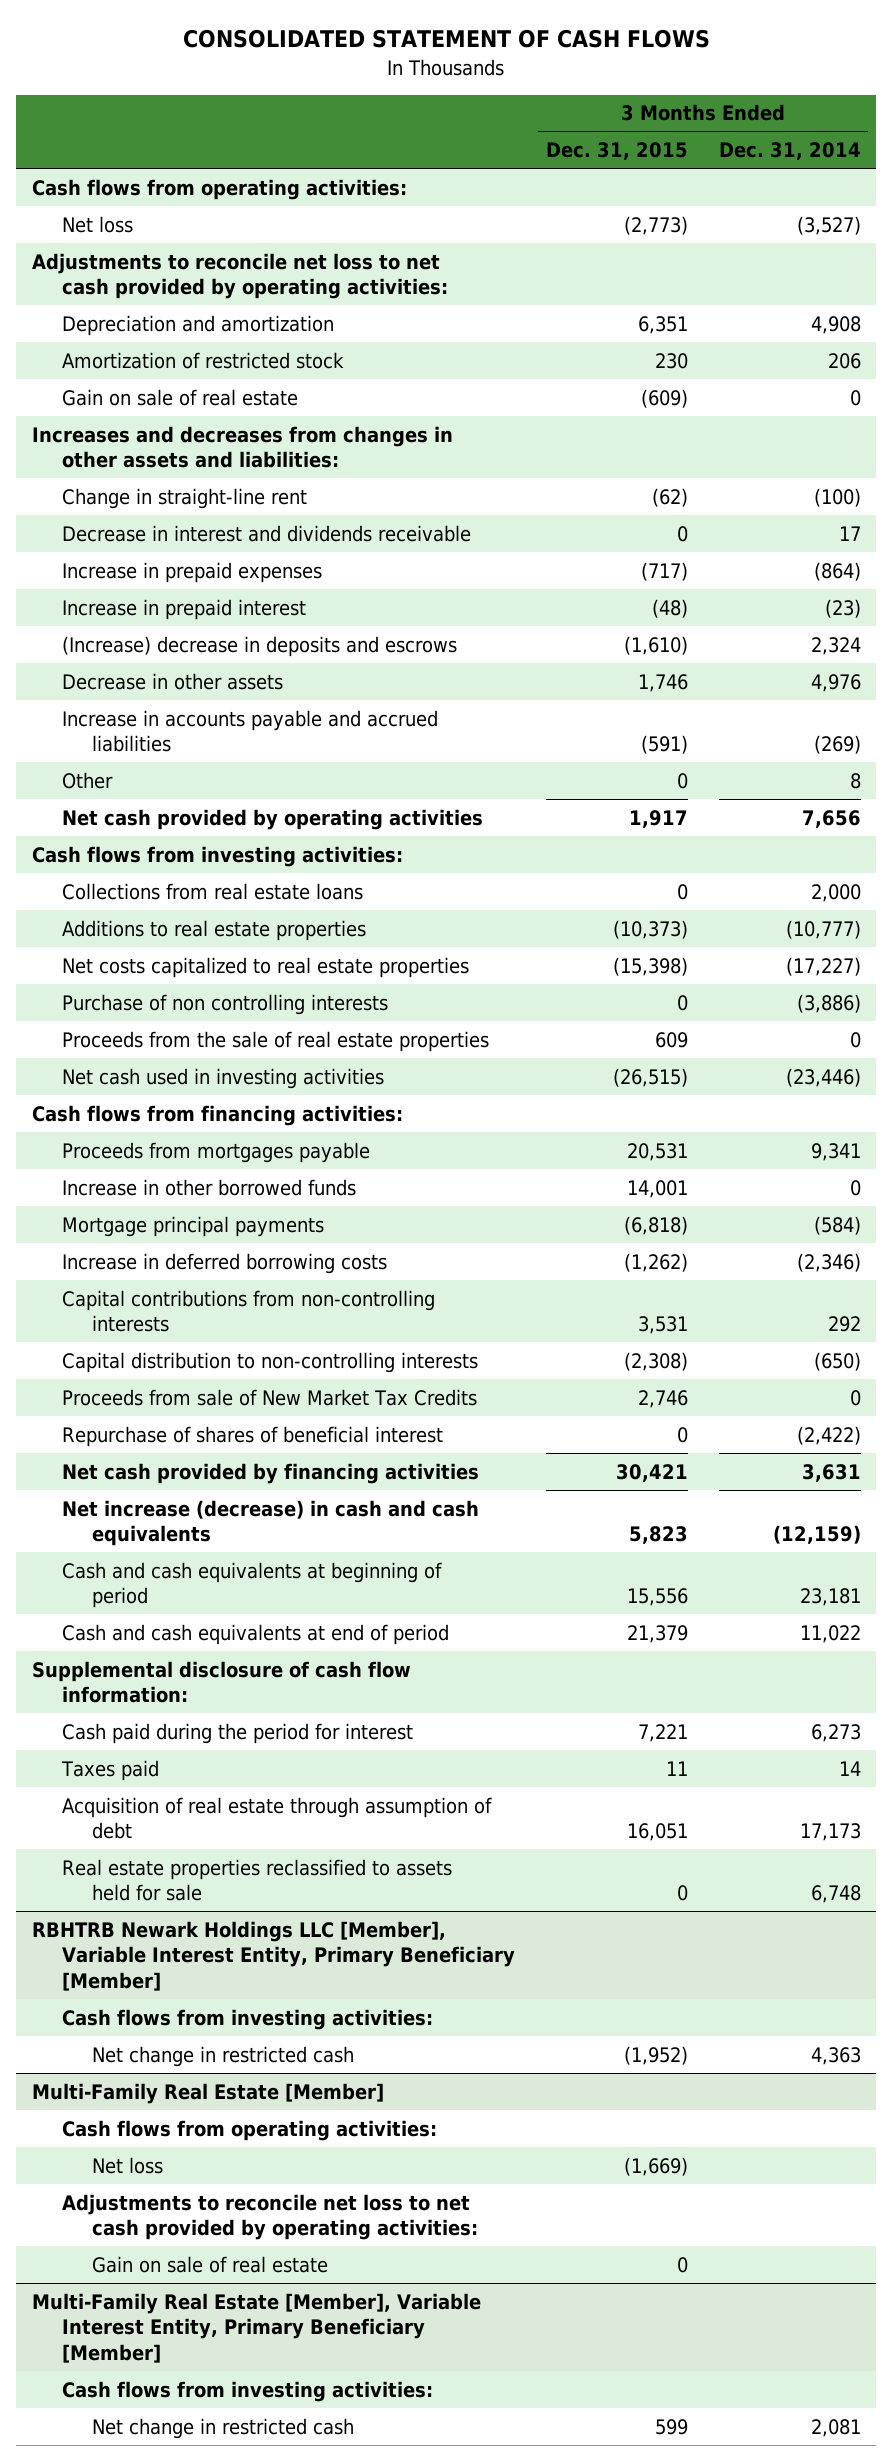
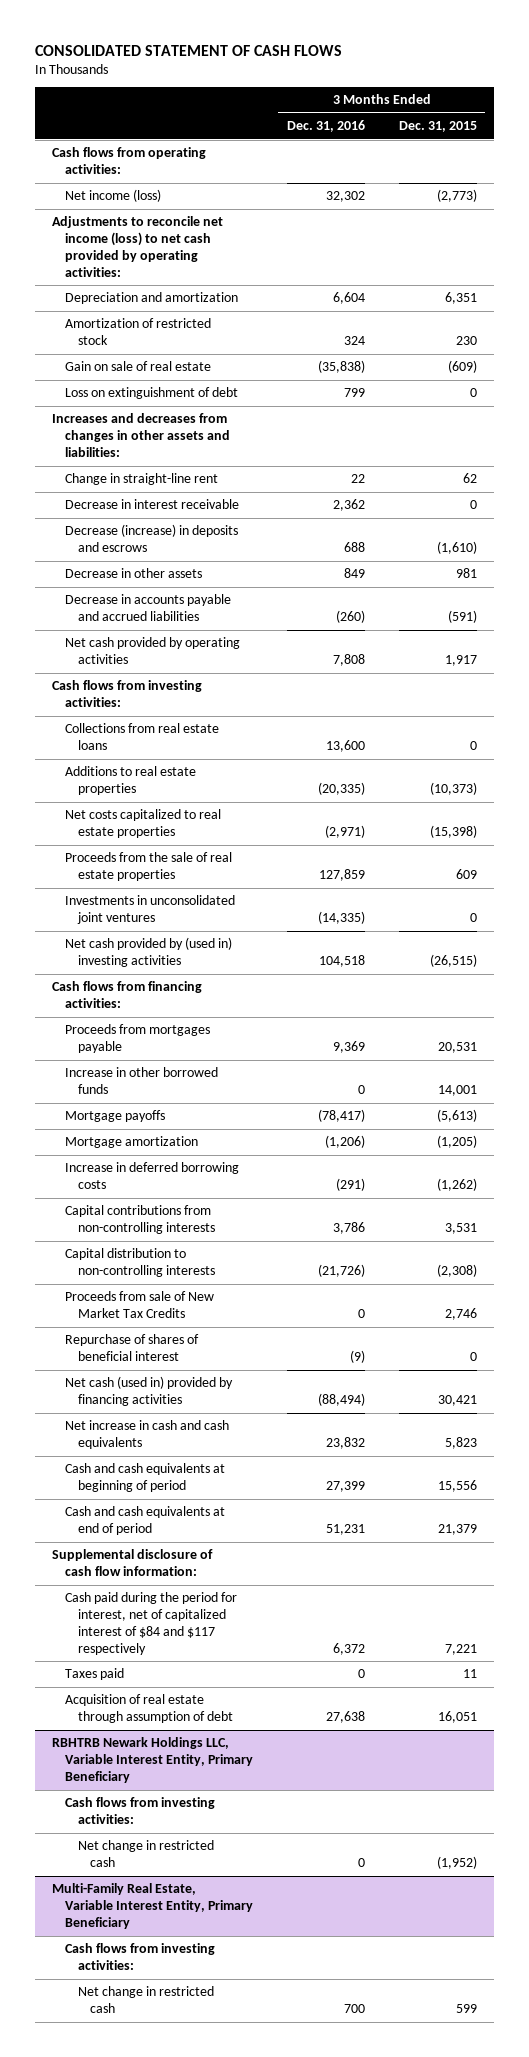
[718,142,861,161] Dec. 31, 2014 -> none
none -> [286,119,365,132] Dec. 31, 2016
[61,215,133,233] Net loss -> [64,189,161,203] Net income (loss)
[31,252,448,300] Adjustments to reconcile net loss to net cash provided by operating activities: -> [52,216,224,277] Adjustments to reconcile net income (loss) to net cash provided by operating activities:
none -> [64,387,238,400] Loss on extinguishment of debt
[61,561,322,583] Increase in prepaid expenses -> none
[61,598,306,620] Increase in prepaid interest -> none
[61,771,113,789] Other -> none
[651,487,688,507] (62) -> [462,473,477,484] 62
[61,524,471,542] Decrease in interest and dividends receivable -> [64,499,239,510] Decrease in interest receivable
[61,635,457,657] (Increase) decrease in deposits and escrows -> [64,524,238,553] Decrease (increase) in deposits and escrows
[637,673,688,692] 1,746 -> [455,568,477,579] 981
[61,709,438,753] Increase in accounts payable and accrued liabilities -> [64,594,231,622] Decrease in accounts payable and accrued liabilities
[61,993,388,1015] Purchase of non controlling interests -> none
none -> [64,895,235,925] Investments in unconsolidated joint ventures
[61,1067,384,1089] Net cash used in investing activities -> [64,937,232,968] Net cash provided by (used in) investing activities
[61,1215,324,1237] Mortgage principal payments -> [64,1110,165,1123] Mortgage payoffs
[623,1215,688,1235] (6,818) -> [436,1109,477,1123] (5,613)
none -> [64,1136,198,1149] Mortgage amortization
[61,1462,479,1484] Net cash provided by financing activities -> [64,1376,233,1407] Net cash (used in) provided by financing activities
[61,1499,479,1547] Net increase (decrease) in cash and cash equivalents -> [64,1420,229,1450] Net increase in cash and cash equivalents
[61,1722,413,1744] Cash paid during the period for interest -> [64,1592,237,1655] Cash paid during the period for interest, net of capitalized interest of $84 and $117 respectively
[61,1858,452,1902] Real estate properties reclassified to assets held for sale -> none
[31,1920,515,1991] RBHTRB Newark Holdings LLC [Member], Variable Interest Entity, Primary Beneficiary [Member] -> [52,1737,253,1783] RBHTRB Newark Holdings LLC, Variable Interest Entity, Primary Beneficiary
[31,2082,384,2104] Multi-Family Real Estate [Member] -> none
[61,2119,437,2141] Cash flows from operating activities: -> none
[92,2156,164,2174] Net loss -> none
[61,2193,479,2241] Adjustments to reconcile net loss to net cash provided by operating activities: -> none
[92,2255,329,2273] Gain on sale of real estate -> none
[31,2292,481,2363] Multi-Family Real Estate [Member], Variable Interest Entity, Primary Beneficiary [Member] -> [52,1883,253,1929] Multi-Family Real Estate, Variable Interest Entity, Primary Beneficiary

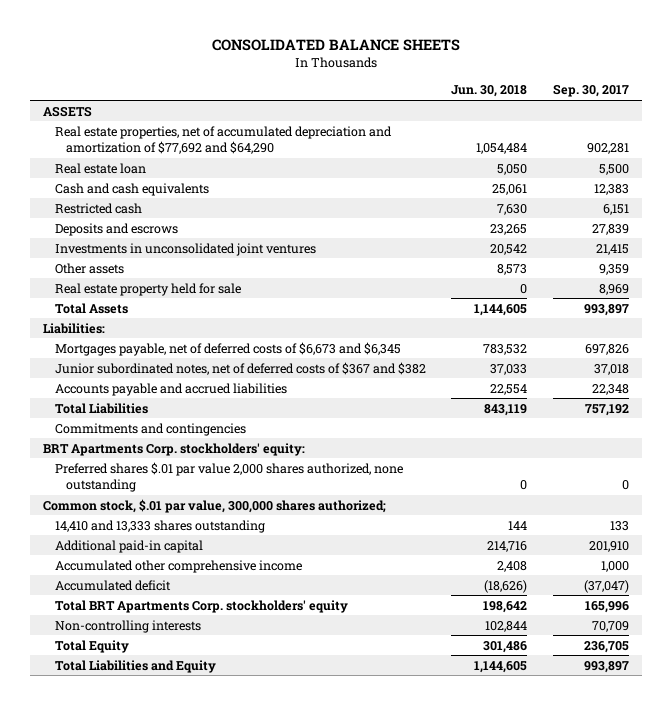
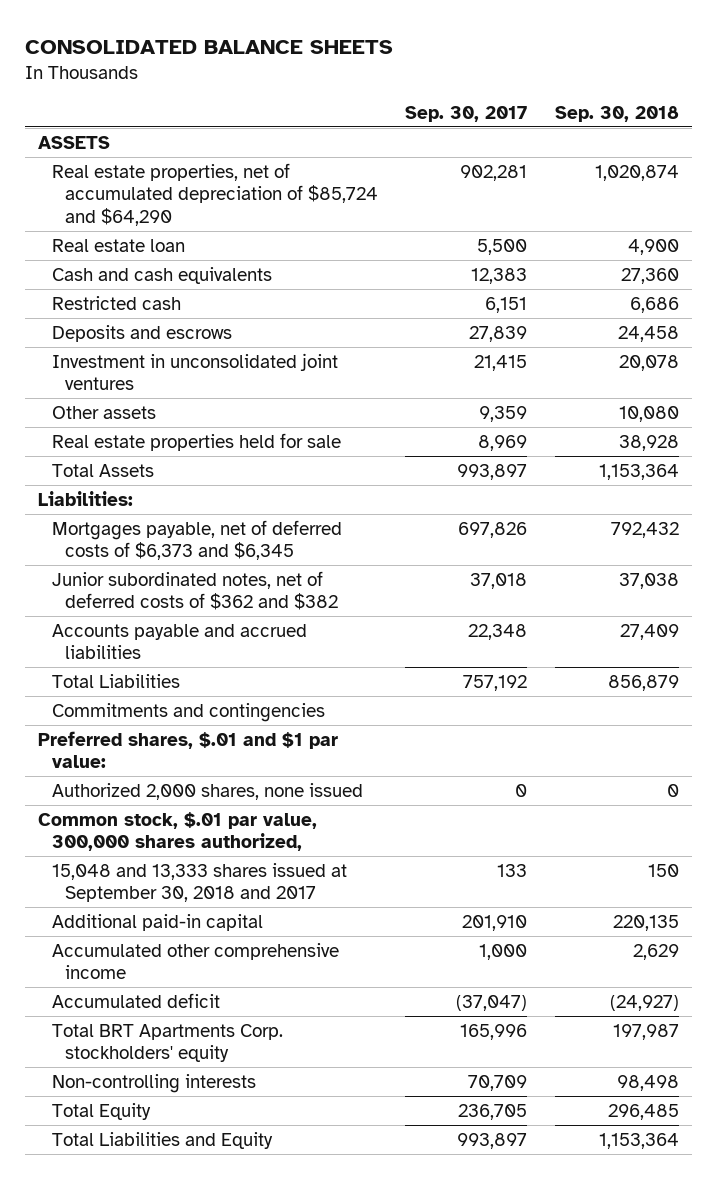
[451,85,528,98] Jun. 30, 2018 -> none
none -> [554,105,679,122] Sep. 30, 2018
[54,125,392,154] Real estate properties, net of accumulated depreciation and amortization of $77,692 and $64,290 -> [51,162,379,226] Real estate properties, net of accumulated depreciation of $85,724 and $64,290
[54,242,316,256] Investments in unconsolidated joint ventures -> [51,352,338,391] Investment in unconsolidated joint ventures
[54,282,241,296] Real estate property held for sale -> [51,432,341,451] Real estate properties held for sale
[54,341,401,356] Mortgages payable, net of deferred costs of $6,673 and $6,345 -> [51,519,342,561] Mortgages payable, net of deferred costs of $6,373 and $6,345
[54,361,426,375] Junior subordinated notes, net of deferred costs of $367 and $382 -> [51,570,339,611] Junior subordinated notes, net of deferred costs of $362 and $382
[43,442,306,456] BRT Apartments Corp. stockholders' equity: -> none
none -> [38,730,339,769] Preferred shares, $.01 and $1 par value:
[54,461,403,492] Preferred shares $.01 par value 2,000 shares authorized, none outstanding -> [51,782,363,800] Authorized 2,000 shares, none issued
[43,498,387,513] Common stock, $.01 par value, 300,000 shares authorized; -> [38,811,318,852] Common stock, $.01 par value, 300,000 shares authorized,
[54,519,265,533] 14,410 and 13,333 shares outstanding -> [51,862,347,903] 15,048 and 13,333 shares issued at September 30, 2018 and 2017

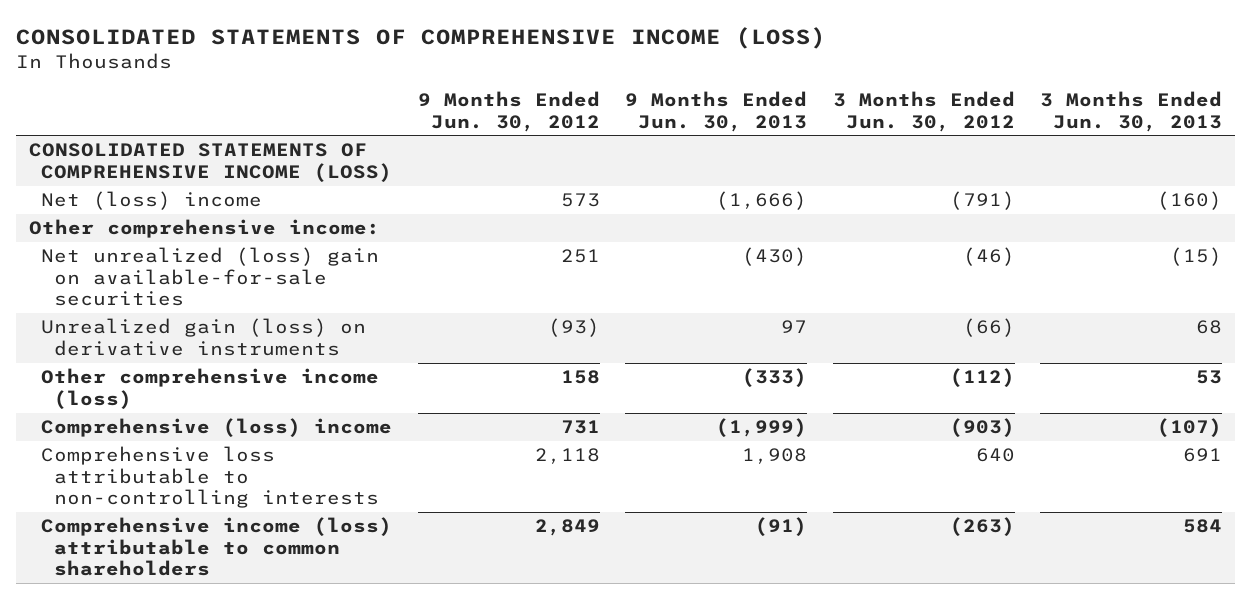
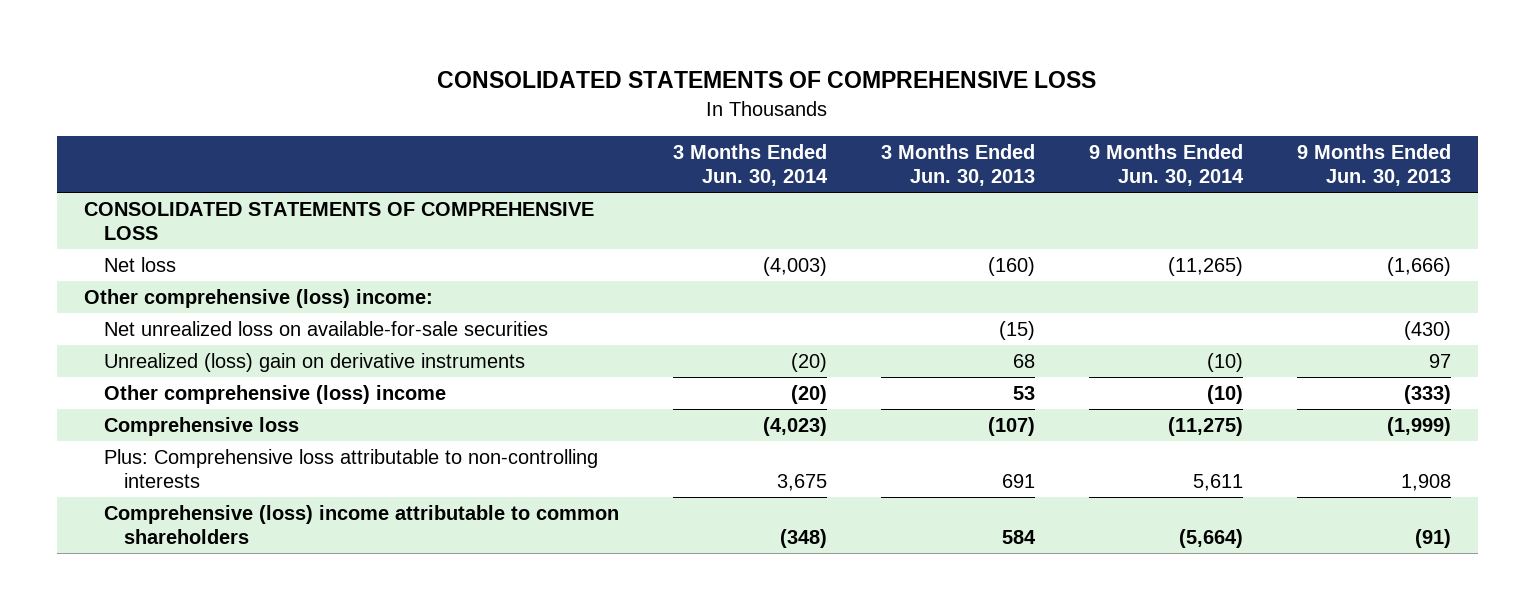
[16,26,827,49] CONSOLIDATED STATEMENTS OF COMPREHENSIVE INCOME (LOSS) -> [437,71,1097,89] CONSOLIDATED STATEMENTS OF COMPREHENSIVE LOSS
[417,91,600,132] 9 Months Ended Jun. 30, 2012 -> none
[832,91,1015,132] 3 Months Ended Jun. 30, 2012 -> none
none -> [673,143,829,187] 3 Months Ended Jun. 30, 2014
none -> [1088,143,1244,187] 9 Months Ended Jun. 30, 2014
[28,143,393,182] CONSOLIDATED STATEMENTS OF COMPREHENSIVE INCOME (LOSS) -> [84,201,595,241] CONSOLIDATED STATEMENTS OF COMPREHENSIVE LOSS
[41,191,263,211] Net (loss) income -> [104,256,177,272] Net loss
[28,219,380,239] Other comprehensive income: -> [84,288,434,308] Other comprehensive (loss) income:
[41,247,380,307] Net unrealized (loss) gain on available-for-sale securities -> [104,320,549,336] Net unrealized loss on available-for-sale securities
[41,318,367,356] Unrealized gain (loss) on derivative instruments -> [104,352,526,372] Unrealized (loss) gain on derivative instruments
[41,368,380,409] Other comprehensive income (loss) -> [104,384,447,404] Other comprehensive (loss) income
[41,418,393,438] Comprehensive (loss) income -> [104,416,300,436] Comprehensive loss
[41,446,380,509] Comprehensive loss attributable to non-controlling interests -> [104,448,599,489] Plus: Comprehensive loss attributable to non-controlling interests
[41,517,393,577] Comprehensive income (loss) attributable to common shareholders -> [104,504,620,545] Comprehensive (loss) income attributable to common shareholders

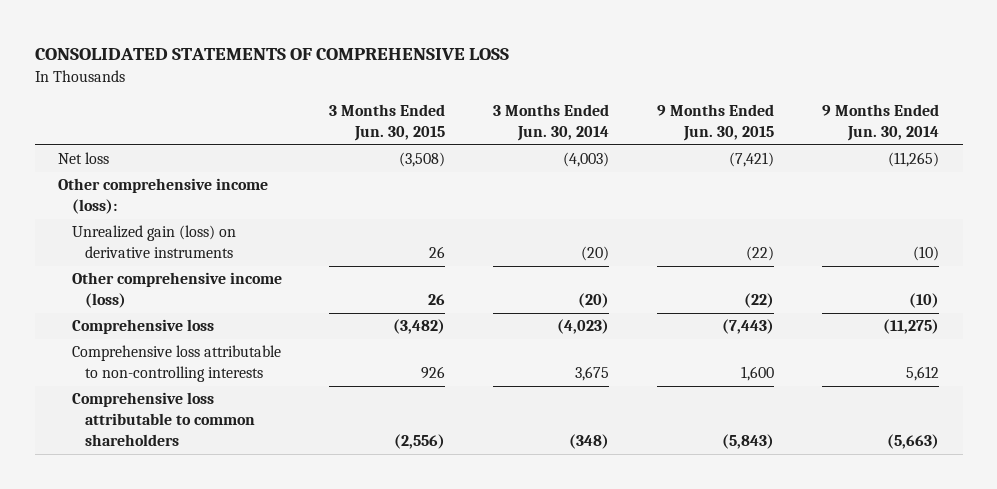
[880,143,1035,187] 3 Months Ended Jun. 30, 2013 -> none
[1296,143,1451,187] 9 Months Ended Jun. 30, 2013 -> none
none -> [329,104,446,142] 3 Months Ended Jun. 30, 2015
none -> [657,104,775,142] 9 Months Ended Jun. 30, 2015
[84,201,595,241] CONSOLIDATED STATEMENTS OF COMPREHENSIVE LOSS -> none
[104,320,549,336] Net unrealized loss on available-for-sale securities -> none
[84,288,434,308] Other comprehensive (loss) income: -> [58,178,269,215] Other comprehensive income (loss):
[104,352,526,372] Unrealized (loss) gain on derivative instruments -> [71,225,236,259] Unrealized gain (loss) on derivative instruments
[104,384,447,404] Other comprehensive (loss) income -> [71,272,282,309] Other comprehensive income (loss)
[104,448,599,489] Plus: Comprehensive loss attributable to non-controlling interests -> [71,345,281,383] Comprehensive loss attributable to non-controlling interests
[1192,474,1243,492] 5,611 -> [905,366,939,382] 5,612
[104,504,620,545] Comprehensive (loss) income attributable to common shareholders -> [71,392,255,447] Comprehensive loss attributable to common shareholders
[1178,529,1243,549] (5,664) -> [886,434,939,450] (5,663)

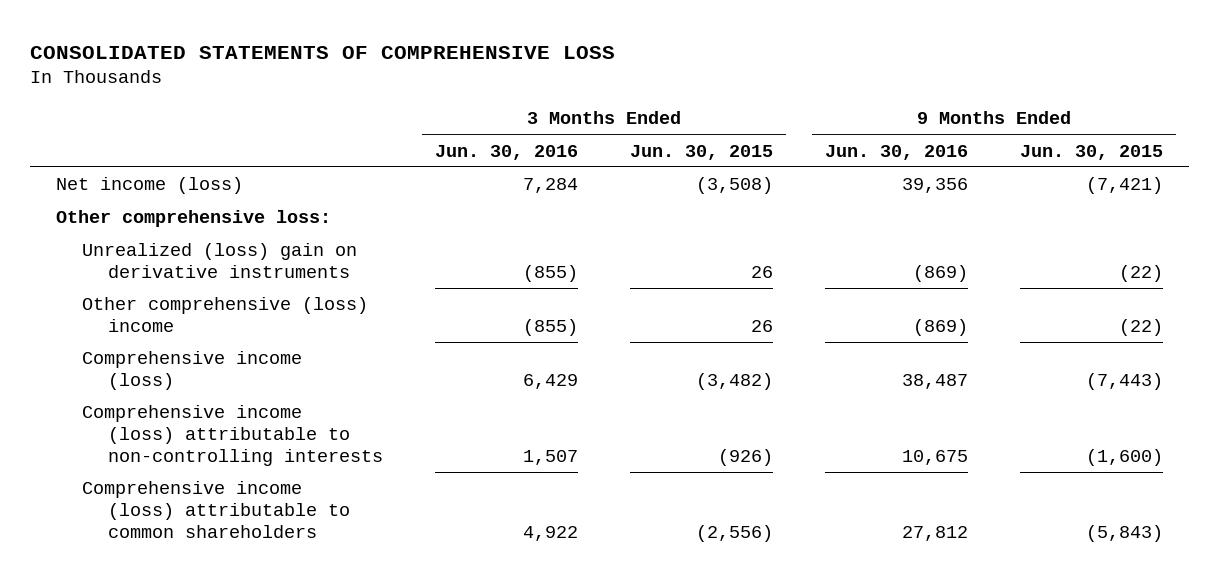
[493,104,610,142] 3 Months Ended Jun. 30, 2014 -> none
[821,104,939,142] 9 Months Ended Jun. 30, 2014 -> none
none -> [434,144,578,160] Jun. 30, 2016
none -> [824,144,968,160] Jun. 30, 2016
[58,152,110,165] Net loss -> [56,177,244,195] Net income (loss)
[58,178,269,215] Other comprehensive income (loss): -> [56,210,332,228] Other comprehensive loss:
[71,225,236,259] Unrealized gain (loss) on derivative instruments -> [81,243,357,279] Unrealized (loss) gain on derivative instruments
[71,272,282,309] Other comprehensive income (loss) -> [81,297,368,333] Other comprehensive (loss) income
[71,319,214,335] Comprehensive loss -> [81,351,302,391] Comprehensive income (loss)
[71,345,281,383] Comprehensive loss attributable to non-controlling interests -> [81,405,383,466] Comprehensive income (loss) attributable to non-controlling interests
[421,366,446,380] 926 -> [717,448,773,466] (926)
[741,366,775,382] 1,600 -> [1085,448,1163,466] (1,600)
[71,392,255,447] Comprehensive loss attributable to common shareholders -> [81,481,350,538] Comprehensive income (loss) attributable to common shareholders

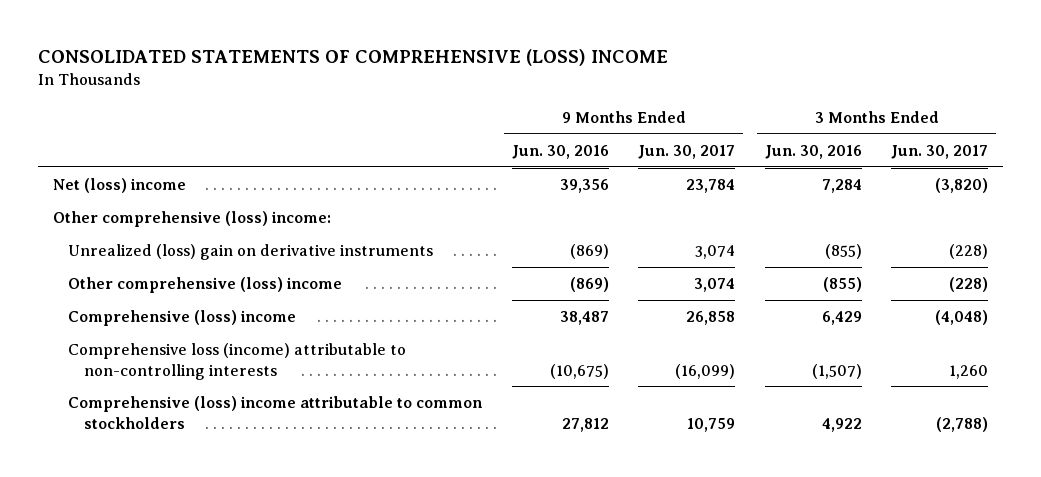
[30,45,616,59] CONSOLIDATED STATEMENTS OF COMPREHENSIVE LOSS -> [37,48,668,66] CONSOLIDATED STATEMENTS OF COMPREHENSIVE (LOSS) INCOME
[629,144,773,160] Jun. 30, 2015 -> none
[1019,144,1163,160] Jun. 30, 2015 -> none
none -> [638,144,736,159] Jun. 30, 2017
none -> [891,144,989,159] Jun. 30, 2017
[56,177,244,195] Net income (loss) -> [52,177,186,193] Net (loss) income
[56,210,332,228] Other comprehensive loss: -> [52,210,331,227] Other comprehensive (loss) income:
[81,351,302,391] Comprehensive income (loss) -> [68,309,297,326] Comprehensive (loss) income
[81,405,383,466] Comprehensive income (loss) attributable to non-controlling interests -> [68,342,407,380] Comprehensive loss (income) attributable to non-controlling interests
[522,449,578,465] 1,507 -> [811,363,862,379] (1,507)
[901,449,968,465] 10,675 -> [549,363,609,379] (10,675)
[81,481,350,538] Comprehensive income (loss) attributable to common shareholders -> [68,395,484,429] Comprehensive (loss) income attributable to common stockholders

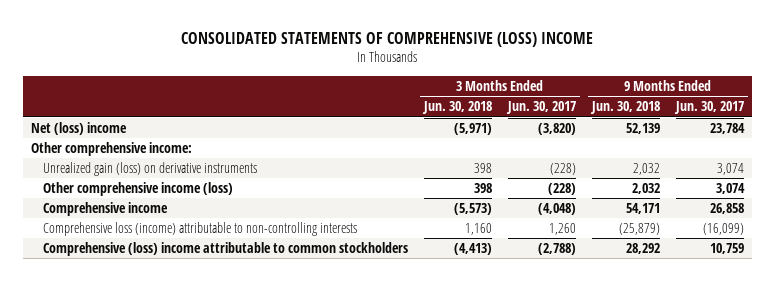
[511,144,609,159] Jun. 30, 2016 -> none
[764,144,862,159] Jun. 30, 2016 -> none
none -> [421,101,492,115] Jun. 30, 2018
none -> [589,101,660,115] Jun. 30, 2018
[52,210,331,227] Other comprehensive (loss) income: -> [30,141,192,156] Other comprehensive income:
[68,243,434,260] Unrealized (loss) gain on derivative instruments -> [42,161,257,176] Unrealized gain (loss) on derivative instruments
[68,276,343,293] Other comprehensive (loss) income -> [42,181,233,196] Other comprehensive income (loss)
[68,309,297,326] Comprehensive (loss) income -> [42,201,168,216] Comprehensive income

